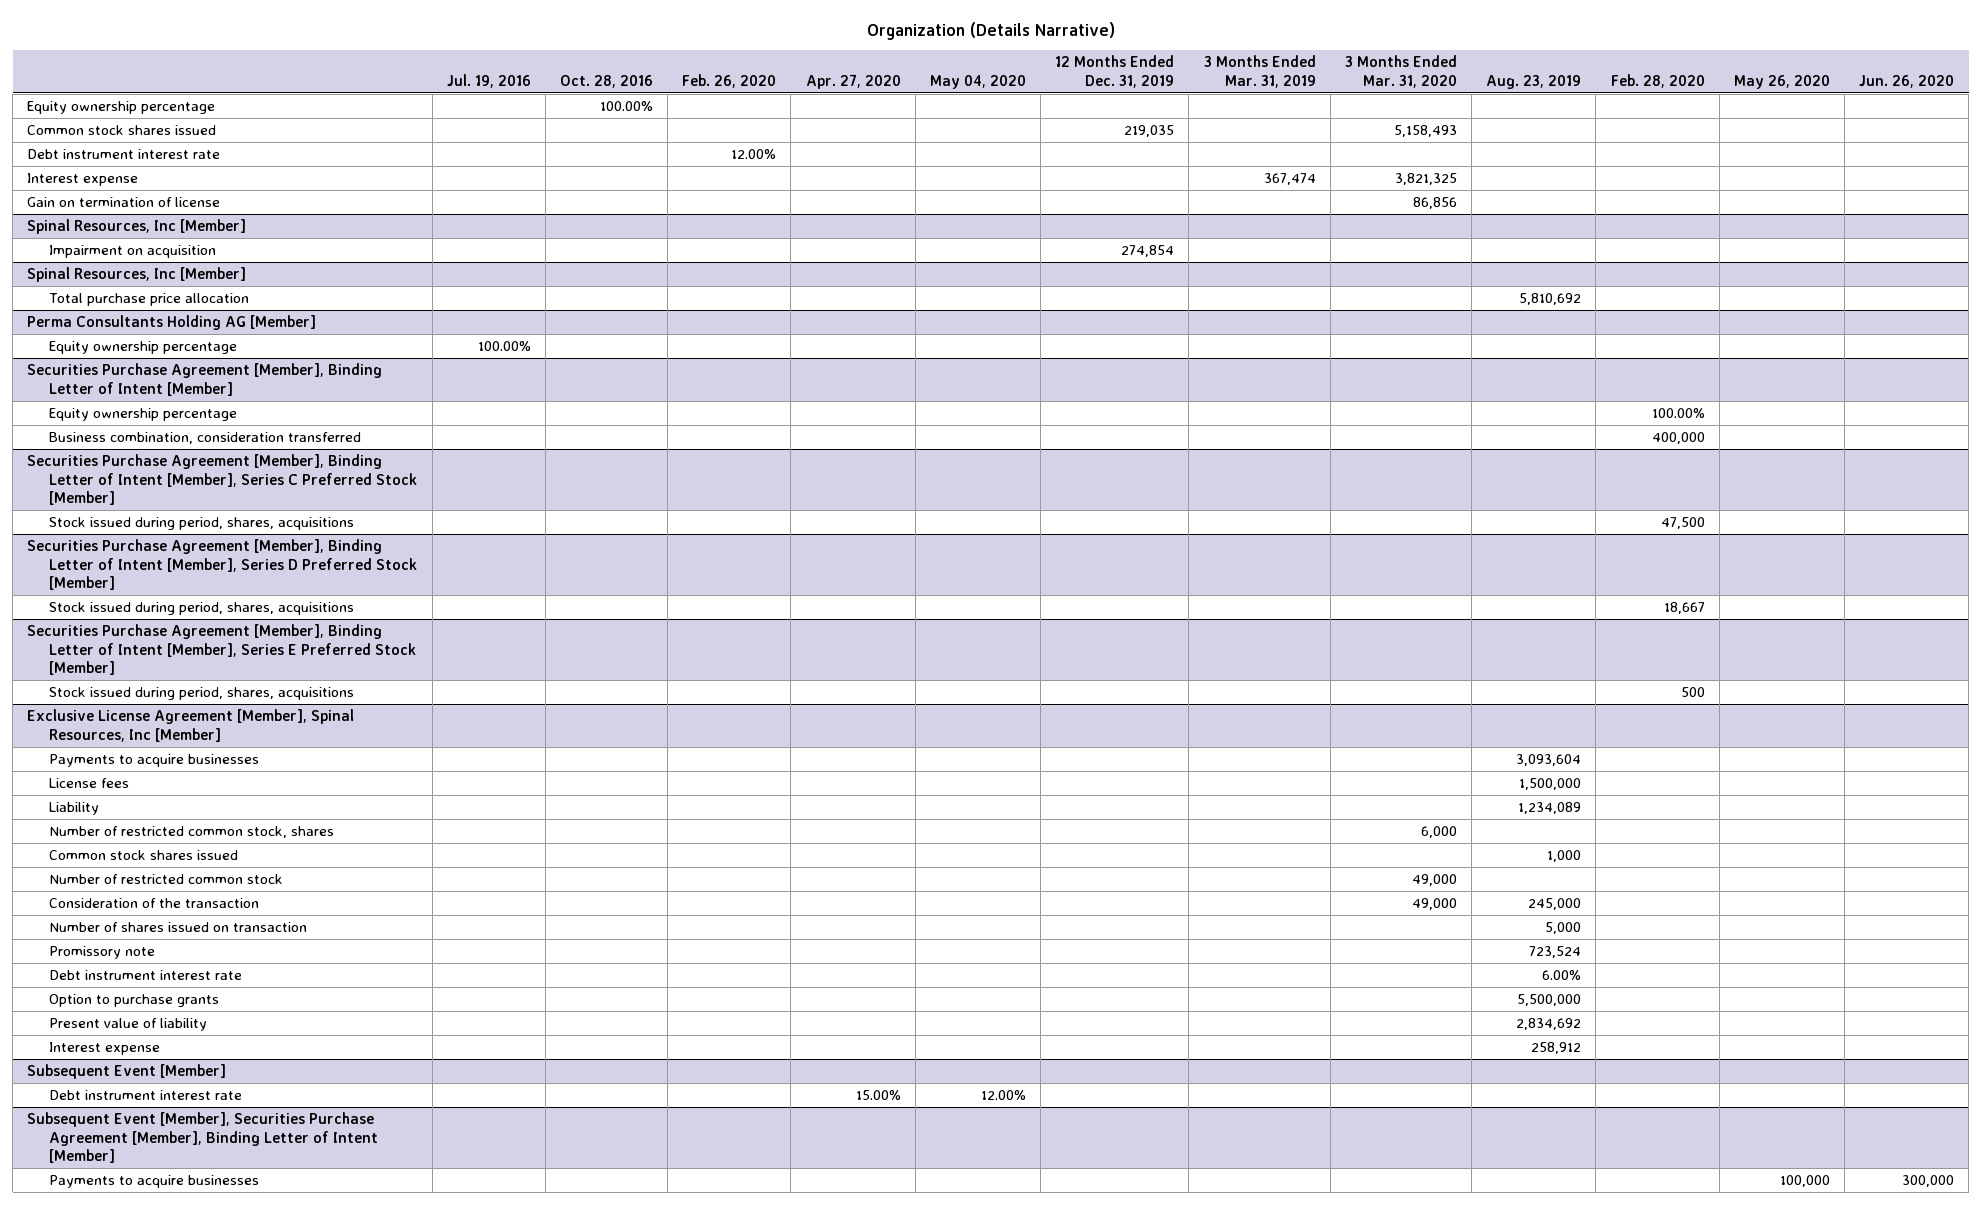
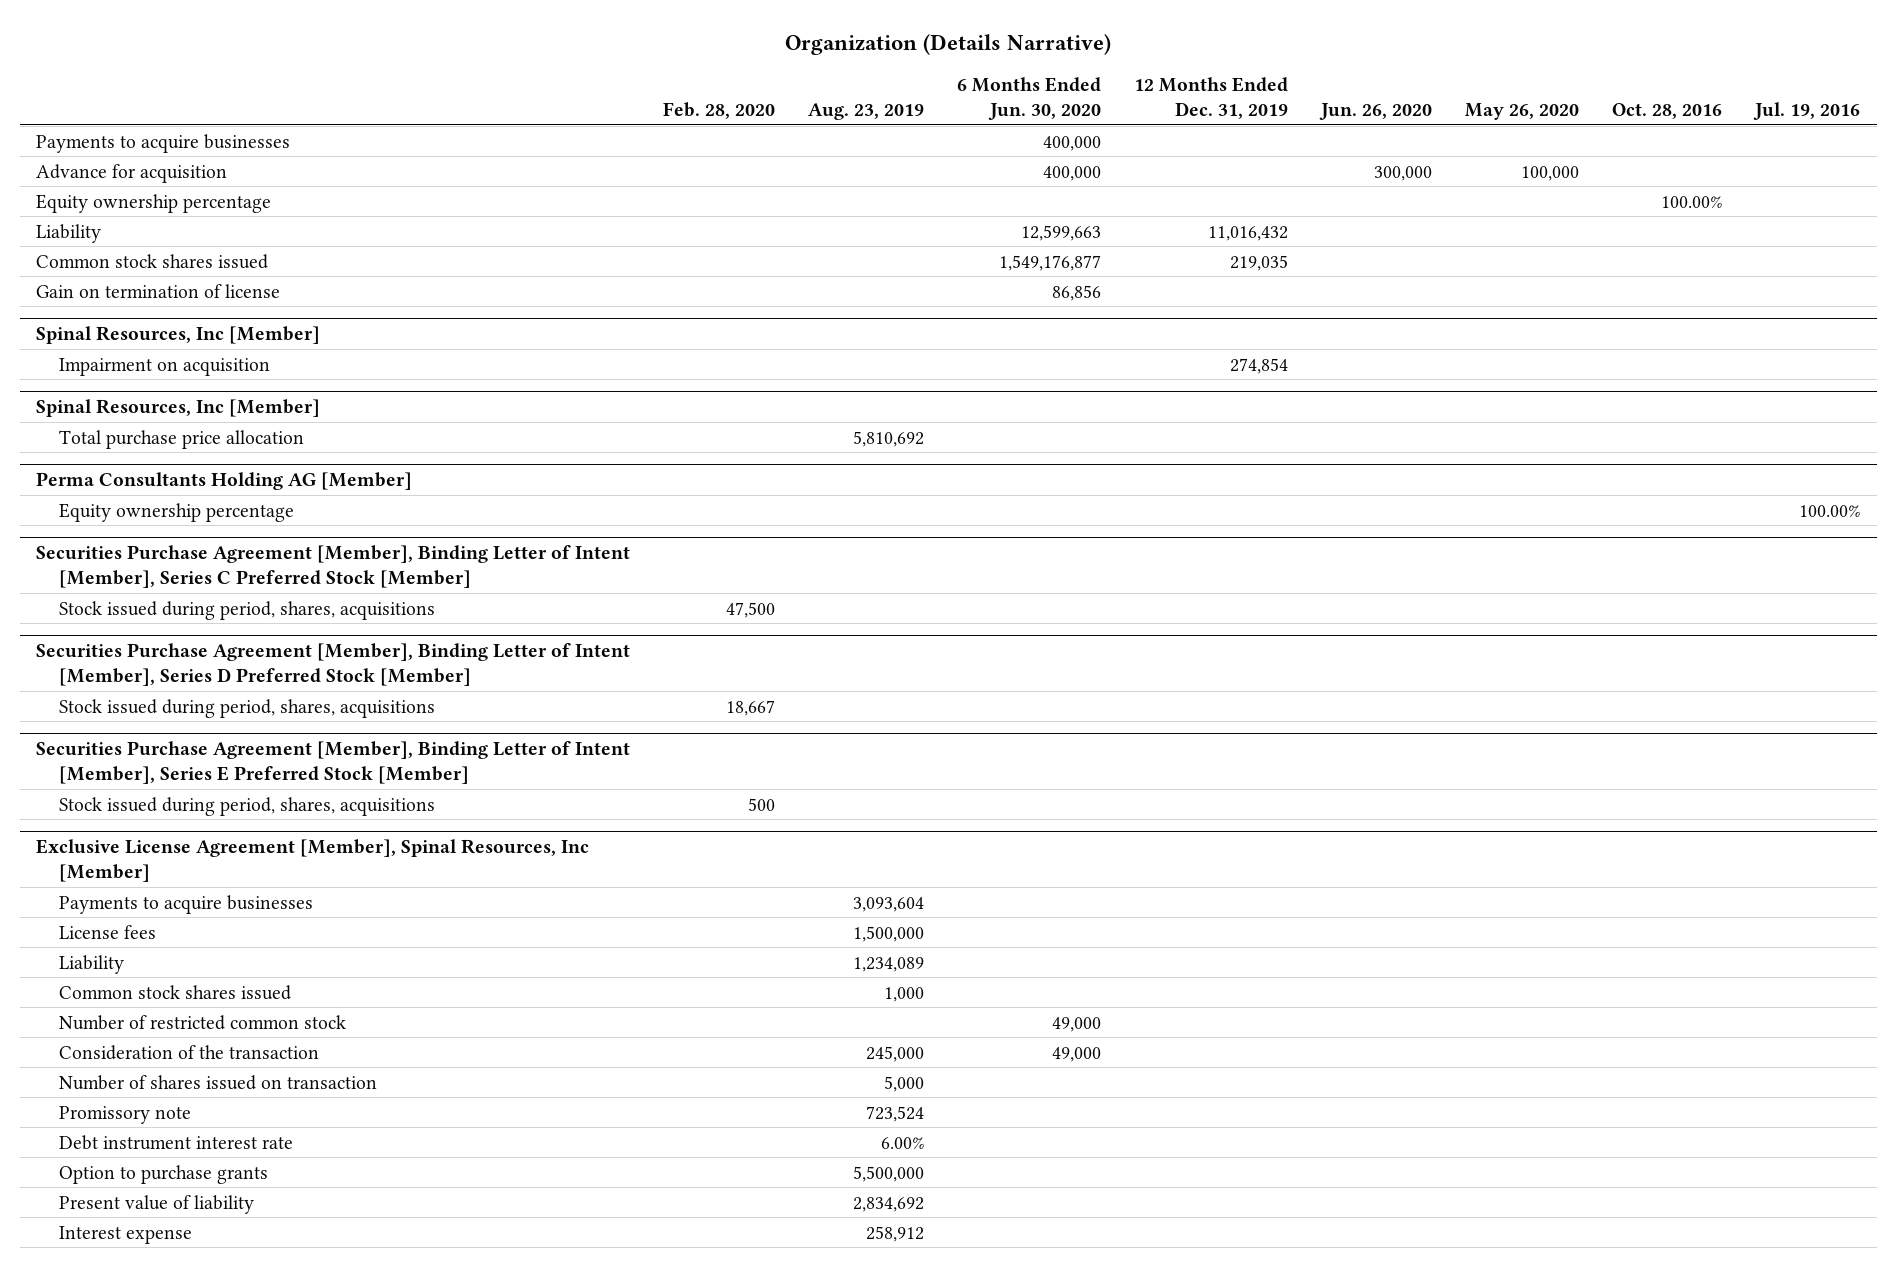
[682,73,777,88] Feb. 26, 2020 -> none
[805,73,901,89] Apr. 27, 2020 -> none
[929,74,1026,89] May 04, 2020 -> none
[1203,55,1316,88] 3 Months Ended Mar. 31, 2019 -> none
[1344,55,1457,88] 3 Months Ended Mar. 31, 2020 -> none
none -> [957,77,1102,121] 6 Months Ended Jun. 30, 2020
none -> [36,133,291,153] Payments to acquire businesses
none -> [36,163,228,183] Advance for acquisition
none -> [36,223,102,243] Liability
[27,149,221,160] Debt instrument interest rate -> none
[27,173,139,187] Interest expense -> none
[27,363,383,396] Securities Purchase Agreement [Member], Binding Letter of Intent [Member] -> none
[49,408,238,422] Equity ownership percentage -> none
[49,432,362,445] Business combination, consideration transferred -> none
[49,826,335,839] Number of restricted common stock, shares -> none
[27,1064,227,1080] Subsequent Event [Member] -> none
[49,1090,243,1101] Debt instrument interest rate -> none
[27,1112,379,1163] Subsequent Event [Member], Securities Purchase Agreement [Member], Binding Letter of Intent [Member] -> none
[49,1175,260,1189] Payments to acquire businesses -> none

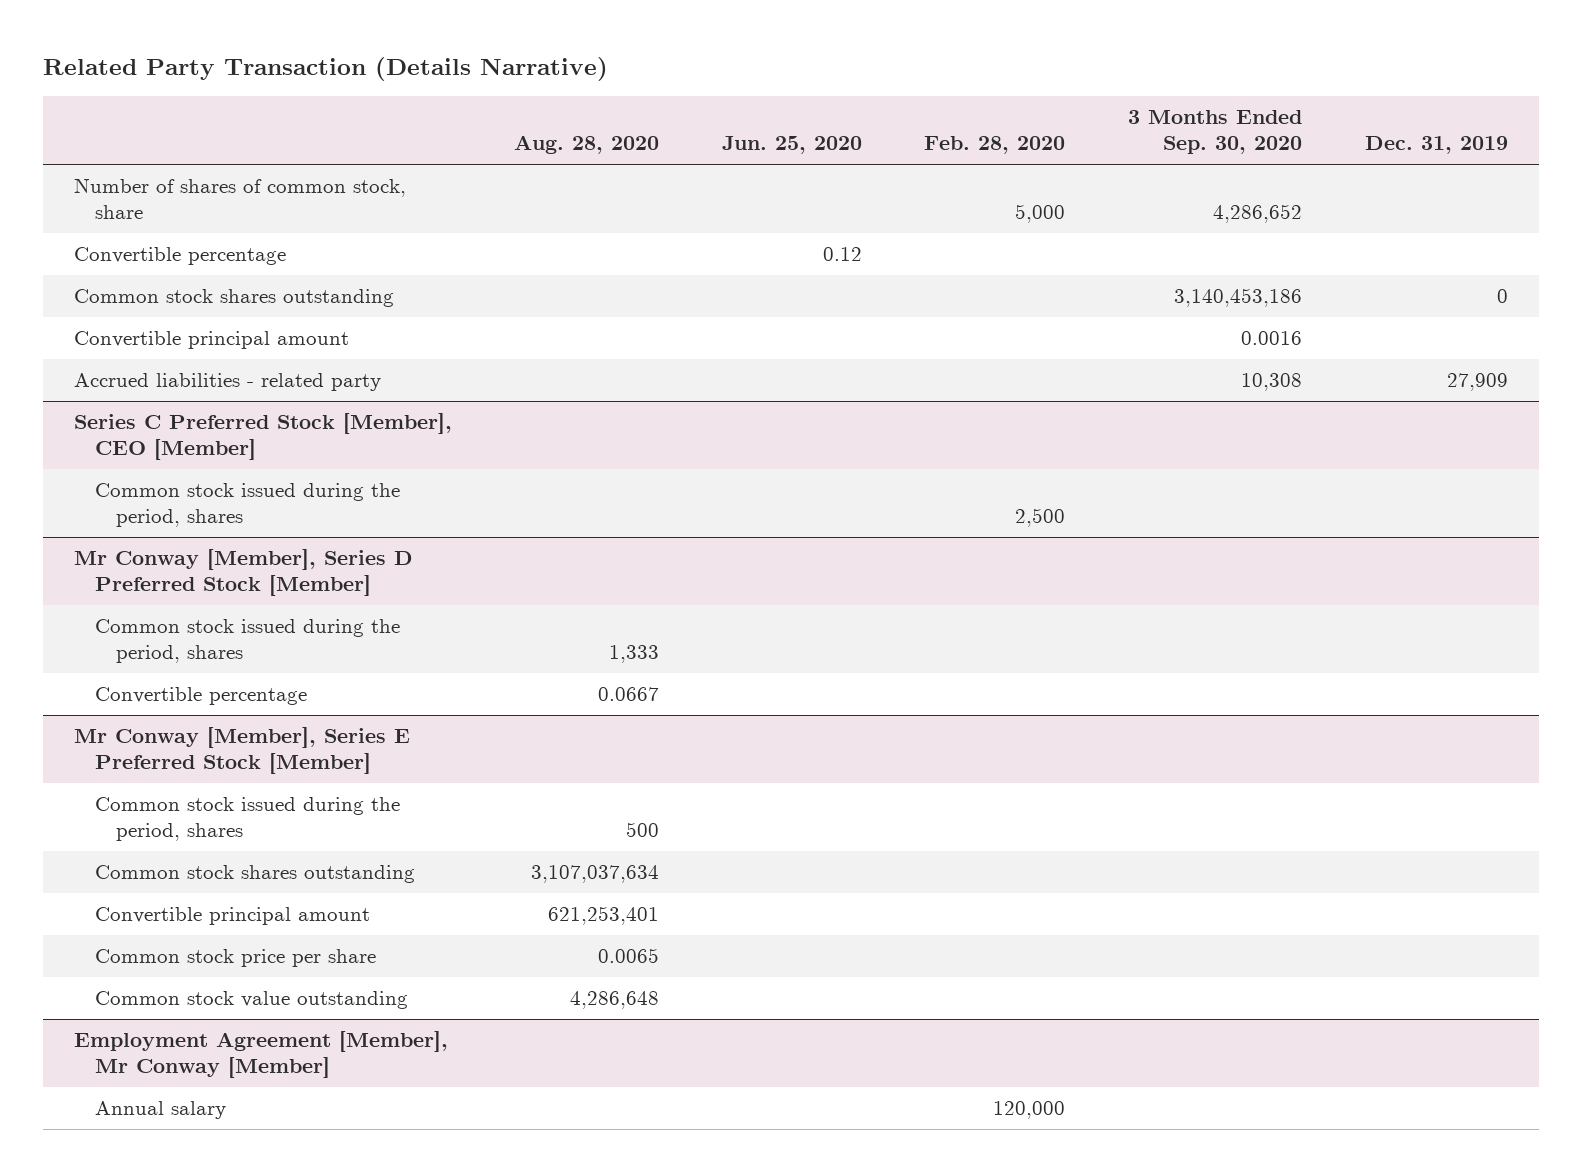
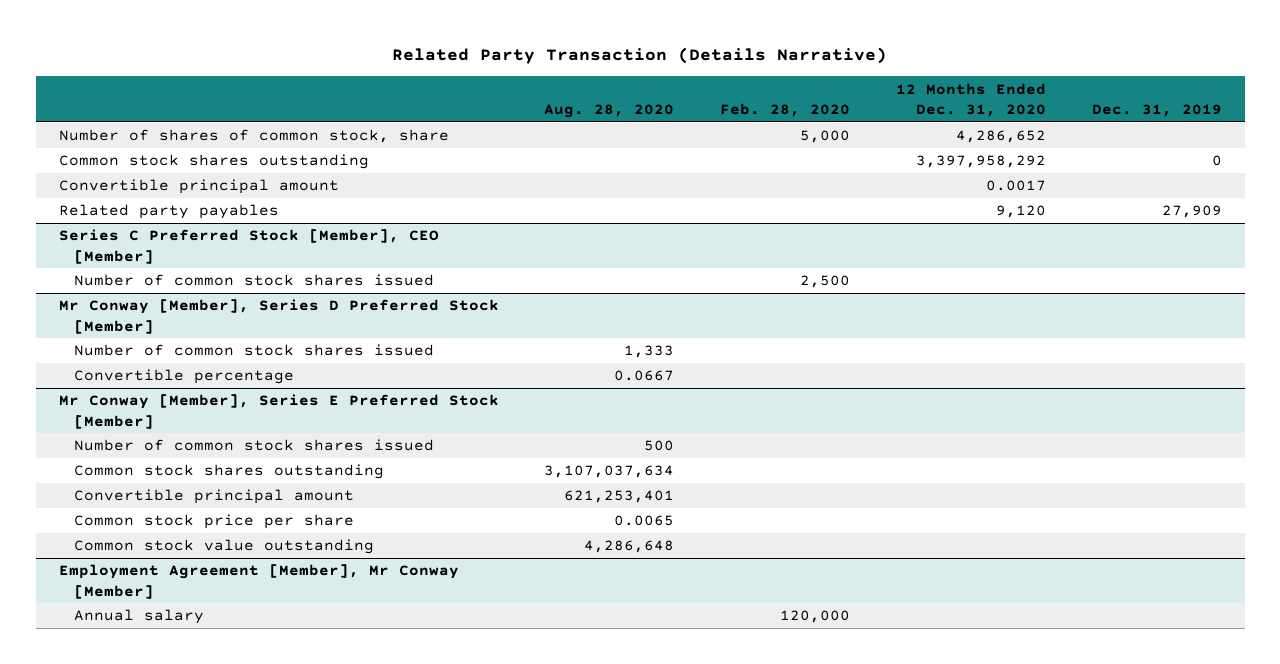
[721,136,862,155] Jun. 25, 2020 -> none
[1128,110,1303,155] 3 Months Ended Sep. 30, 2020 -> none
none -> [896,82,1047,117] 12 Months Ended Dec. 31, 2020
[73,247,286,266] Convertible percentage -> none
[73,373,381,392] Accrued liabilities - related party -> [58,204,279,220] Related party payables
[94,483,400,528] Common stock issued during the period, shares -> [73,274,434,287] Number of common stock shares issued
[94,619,400,664] Common stock issued during the period, shares -> [73,344,434,357] Number of common stock shares issued
[94,797,400,842] Common stock issued during the period, shares -> [73,439,434,452] Number of common stock shares issued

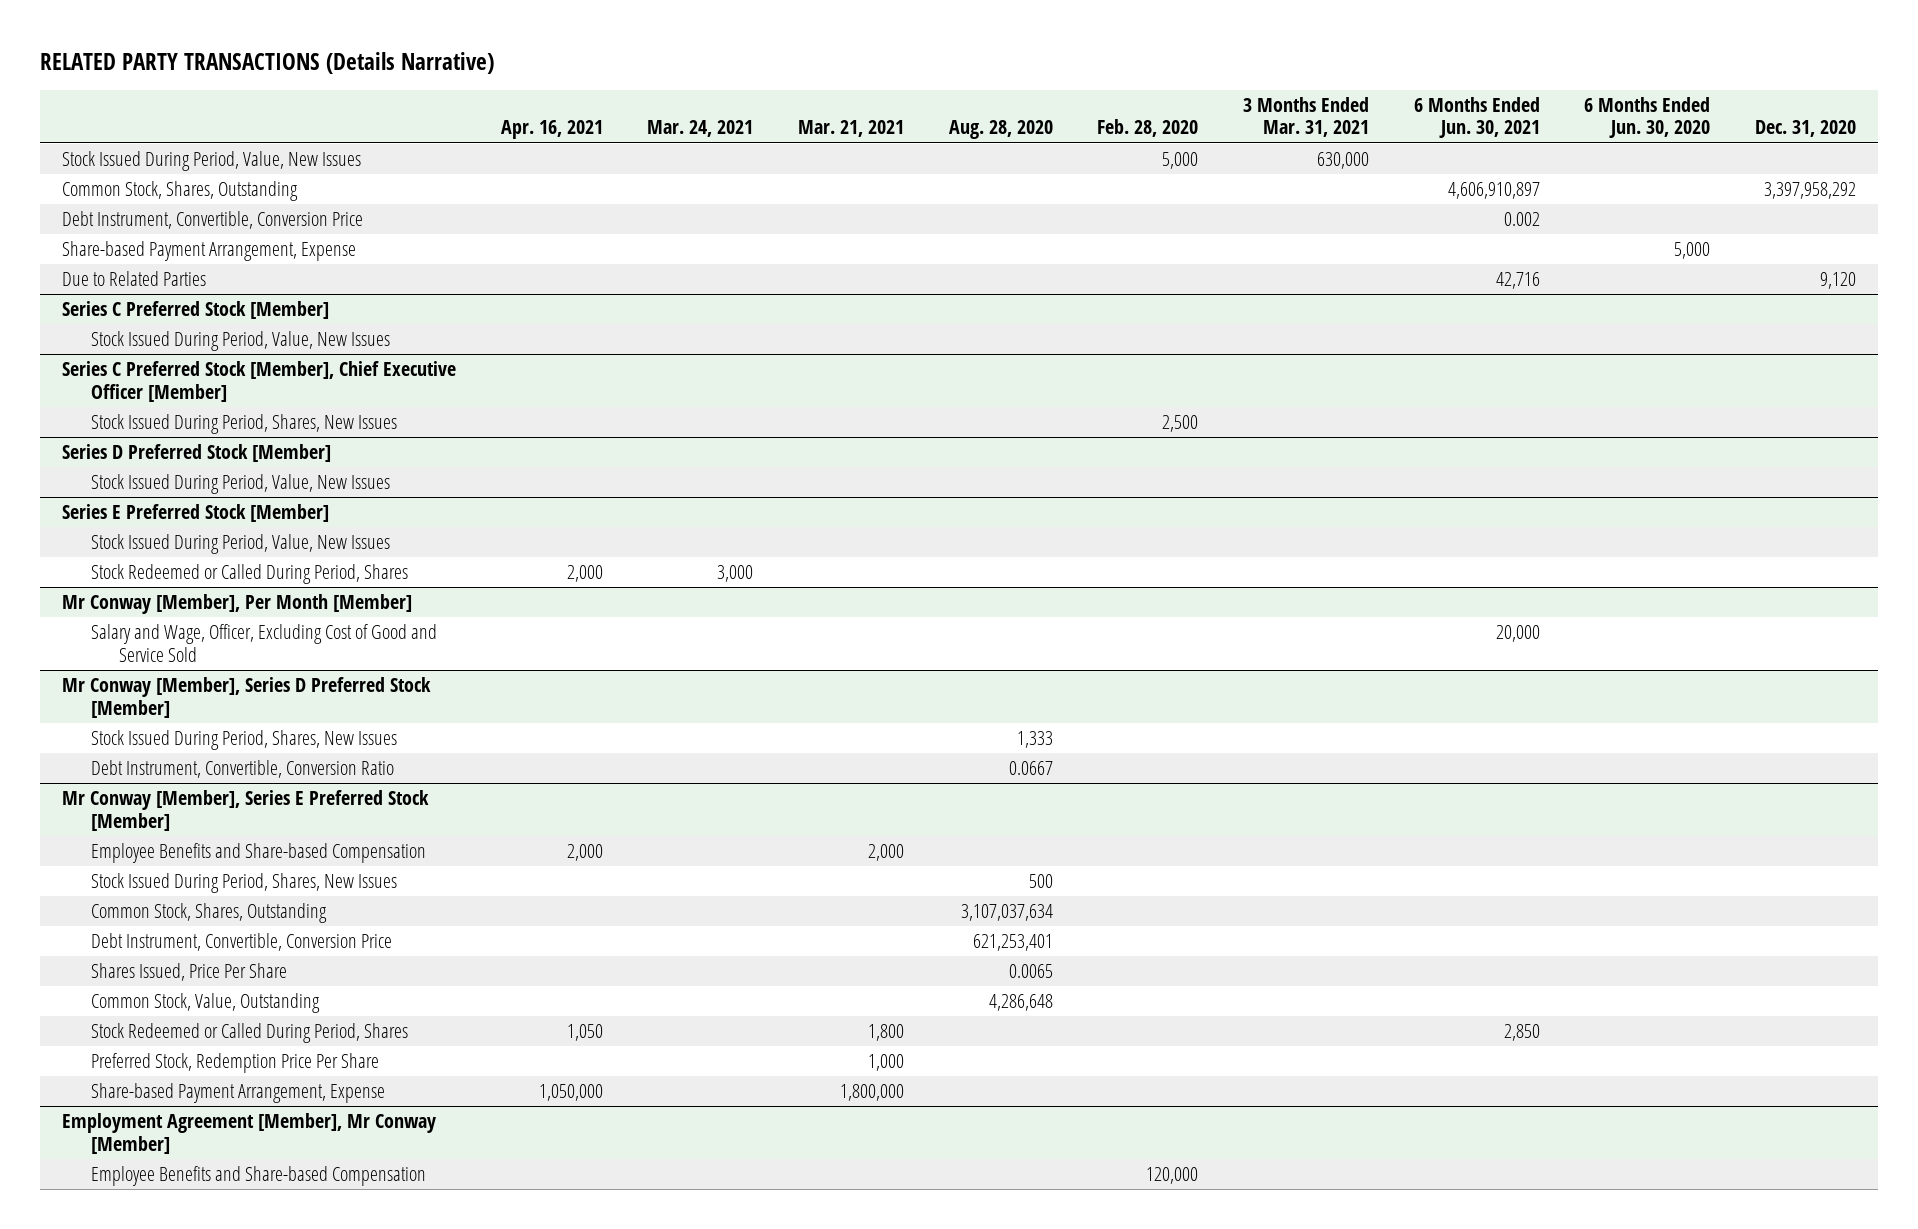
[392,47,888,65] Related Party Transaction (Details Narrative) -> [39,52,494,75] RELATED PARTY TRANSACTIONS (Details Narrative)
[896,82,1047,117] 12 Months Ended Dec. 31, 2020 -> none
[1091,103,1222,117] Dec. 31, 2019 -> none
none -> [500,120,603,140] Apr. 16, 2021
none -> [647,120,754,138] Mar. 24, 2021
none -> [798,120,905,138] Mar. 21, 2021
none -> [1242,96,1369,138] 3 Months Ended Mar. 31, 2021
none -> [1413,96,1540,139] 6 Months Ended Jun. 30, 2021
none -> [1584,96,1711,139] 6 Months Ended Jun. 30, 2020
none -> [1754,120,1856,138] Dec. 31, 2020
[73,274,434,287] Number of common stock shares issued -> none
[58,129,449,144] Number of shares of common stock, share -> [62,150,362,171] Stock Issued During Period, Value, New Issues
[58,154,369,170] Common stock shares outstanding -> [62,180,299,201] Common Stock, Shares, Outstanding
[58,179,339,195] Convertible principal amount -> [62,210,364,229] Debt Instrument, Convertible, Conversion Price
none -> [62,240,357,261] Share-based Payment Arrangement, Expense
[58,204,279,220] Related party payables -> [62,270,207,286] Due to Related Parties
[58,229,439,264] Series C Preferred Stock [Member], CEO [Member] -> [62,300,330,319] Series C Preferred Stock [Member]
none -> [90,330,390,351] Stock Issued During Period, Value, New Issues
none -> [62,360,457,402] Series C Preferred Stock [Member], Chief Executive Officer [Member]
none -> [90,413,397,434] Stock Issued During Period, Shares, New Issues
none -> [62,443,332,462] Series D Preferred Stock [Member]
none -> [90,473,390,494] Stock Issued During Period, Value, New Issues
none -> [62,503,330,522] Series E Preferred Stock [Member]
none -> [90,533,390,554] Stock Issued During Period, Value, New Issues
none -> [90,563,408,584] Stock Redeemed or Called During Period, Shares
none -> [62,593,413,614] Mr Conway [Member], Per Month [Member]
none -> [90,623,437,662] Salary and Wage, Officer, Excluding Cost of Good and Service Sold
[73,344,434,357] Number of common stock shares issued -> [90,729,397,750] Stock Issued During Period, Shares, New Issues
[73,369,294,385] Convertible percentage -> [90,759,394,778] Debt Instrument, Convertible, Conversion Ratio
none -> [90,842,426,863] Employee Benefits and Share-based Compensation
[73,439,434,452] Number of common stock shares issued -> [90,872,397,893] Stock Issued During Period, Shares, New Issues
[73,464,384,480] Common stock shares outstanding -> [90,902,327,923] Common Stock, Shares, Outstanding
[73,489,354,505] Convertible principal amount -> [90,932,392,951] Debt Instrument, Convertible, Conversion Price
[73,514,354,530] Common stock price per share -> [90,962,287,981] Shares Issued, Price Per Share
[73,539,374,555] Common stock value outstanding -> [90,992,320,1013] Common Stock, Value, Outstanding
none -> [90,1022,408,1043] Stock Redeemed or Called During Period, Shares
none -> [90,1052,379,1073] Preferred Stock, Redemption Price Per Share
none -> [90,1082,385,1103] Share-based Payment Arrangement, Expense
[73,609,204,625] Annual salary -> [90,1165,426,1186] Employee Benefits and Share-based Compensation

